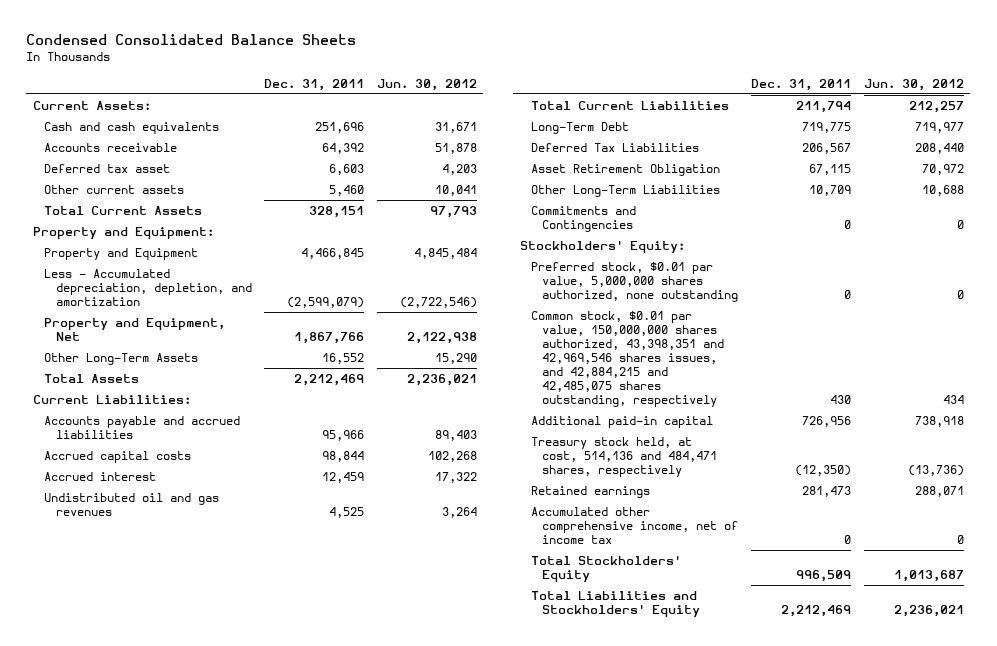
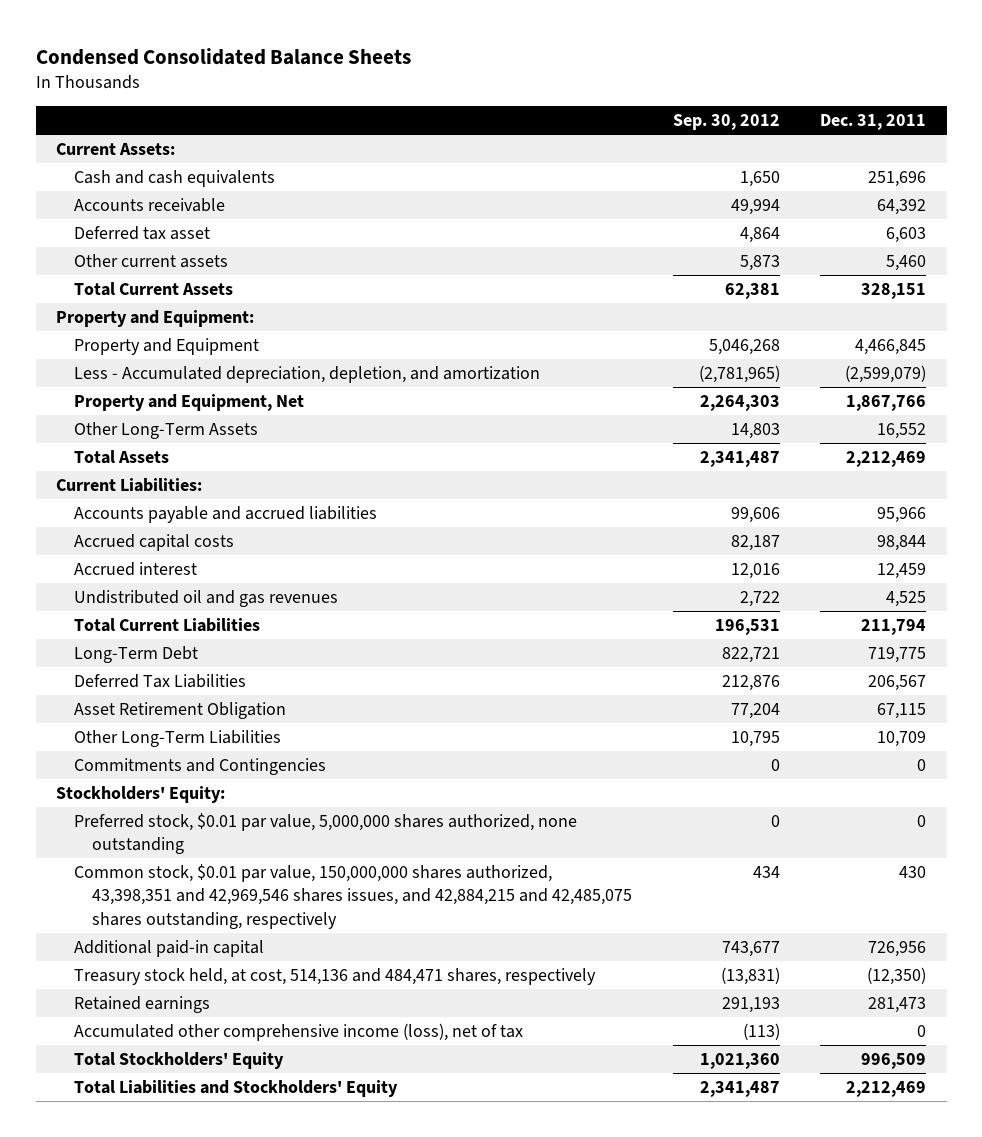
[377,78,478,91] Jun. 30, 2012 -> none
none -> [672,114,780,131] Sep. 30, 2012
[531,507,739,545] Accumulated other comprehensive income, net of income tax -> [74,1022,524,1041] Accumulated other comprehensive income (loss), net of tax

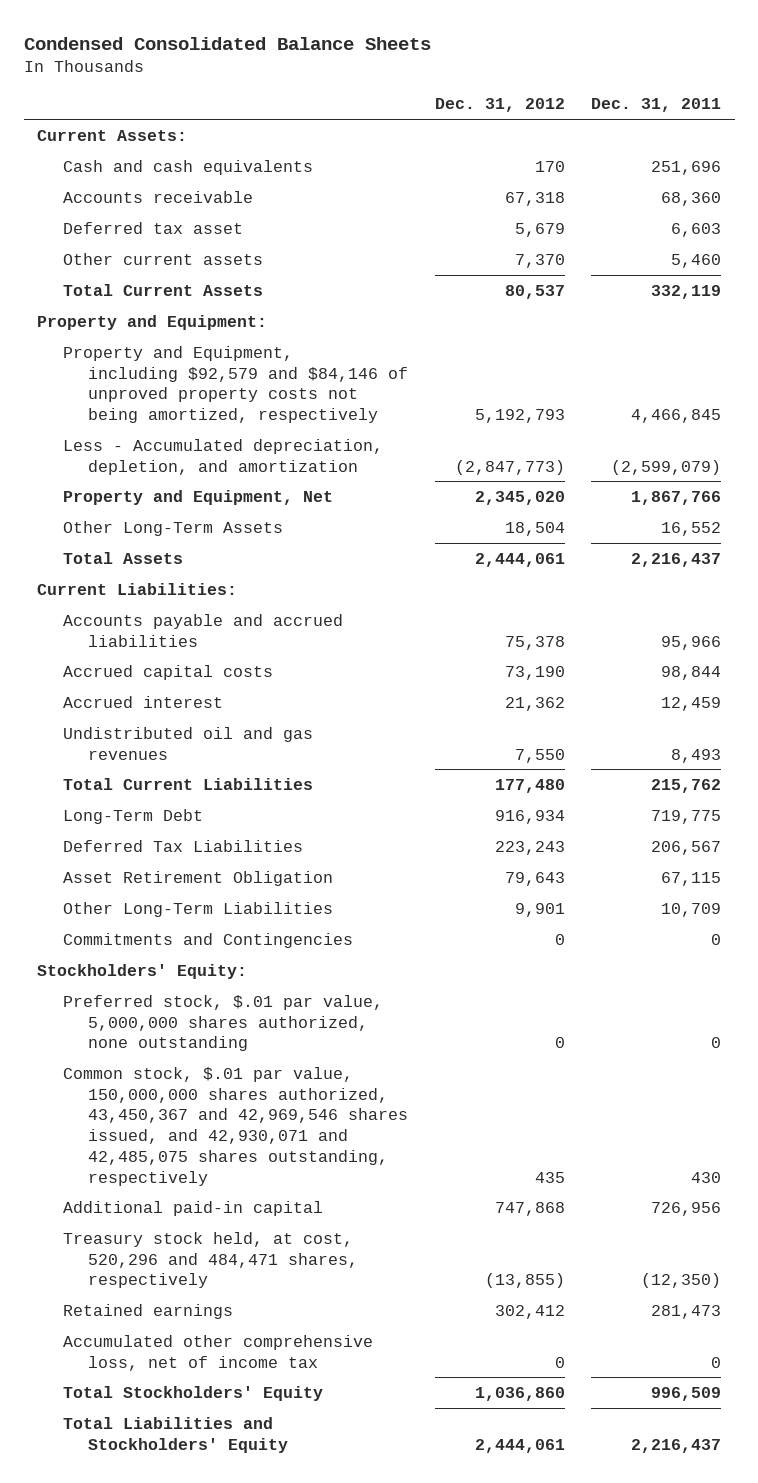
[672,114,780,131] Sep. 30, 2012 -> none
none -> [434,98,565,113] Dec. 31, 2012
[877,198,927,215] 64,392 -> [661,191,722,206] 68,360
[861,282,927,299] 328,151 -> [651,284,722,299] 332,119
[74,337,260,355] Property and Equipment -> [62,345,409,424] Property and Equipment, including $92,579 and $84,146 of unproved property costs not being amortized, respectively
[846,450,927,467] 2,212,469 -> [631,552,722,567] 2,216,437
[886,590,927,607] 4,525 -> [671,748,722,763] 8,493
[861,618,927,635] 211,794 -> [651,778,722,793] 215,762
[74,812,578,855] Preferred stock, $0.01 par value, 5,000,000 shares authorized, none outstanding -> [62,994,383,1052] Preferred stock, $.01 par value, 5,000,000 shares authorized, none outstanding
[74,863,633,929] Common stock, $0.01 par value, 150,000,000 shares authorized, 43,398,351 and 42,969,546 shares issues, and 42,884,215 and 42,485,075 shares outstanding, respectively -> [62,1066,409,1186] Common stock, $.01 par value, 150,000,000 shares authorized, 43,450,367 and 42,969,546 shares issued, and 42,930,071 and 42,485,075 shares outstanding, respectively
[74,967,597,985] Treasury stock held, at cost, 514,136 and 484,471 shares, respectively -> [62,1231,359,1289] Treasury stock held, at cost, 520,296 and 484,471 shares, respectively
[74,1022,524,1041] Accumulated other comprehensive income (loss), net of tax -> [62,1334,373,1371] Accumulated other comprehensive loss, net of income tax
[846,1080,927,1097] 2,212,469 -> [631,1438,722,1453] 2,216,437

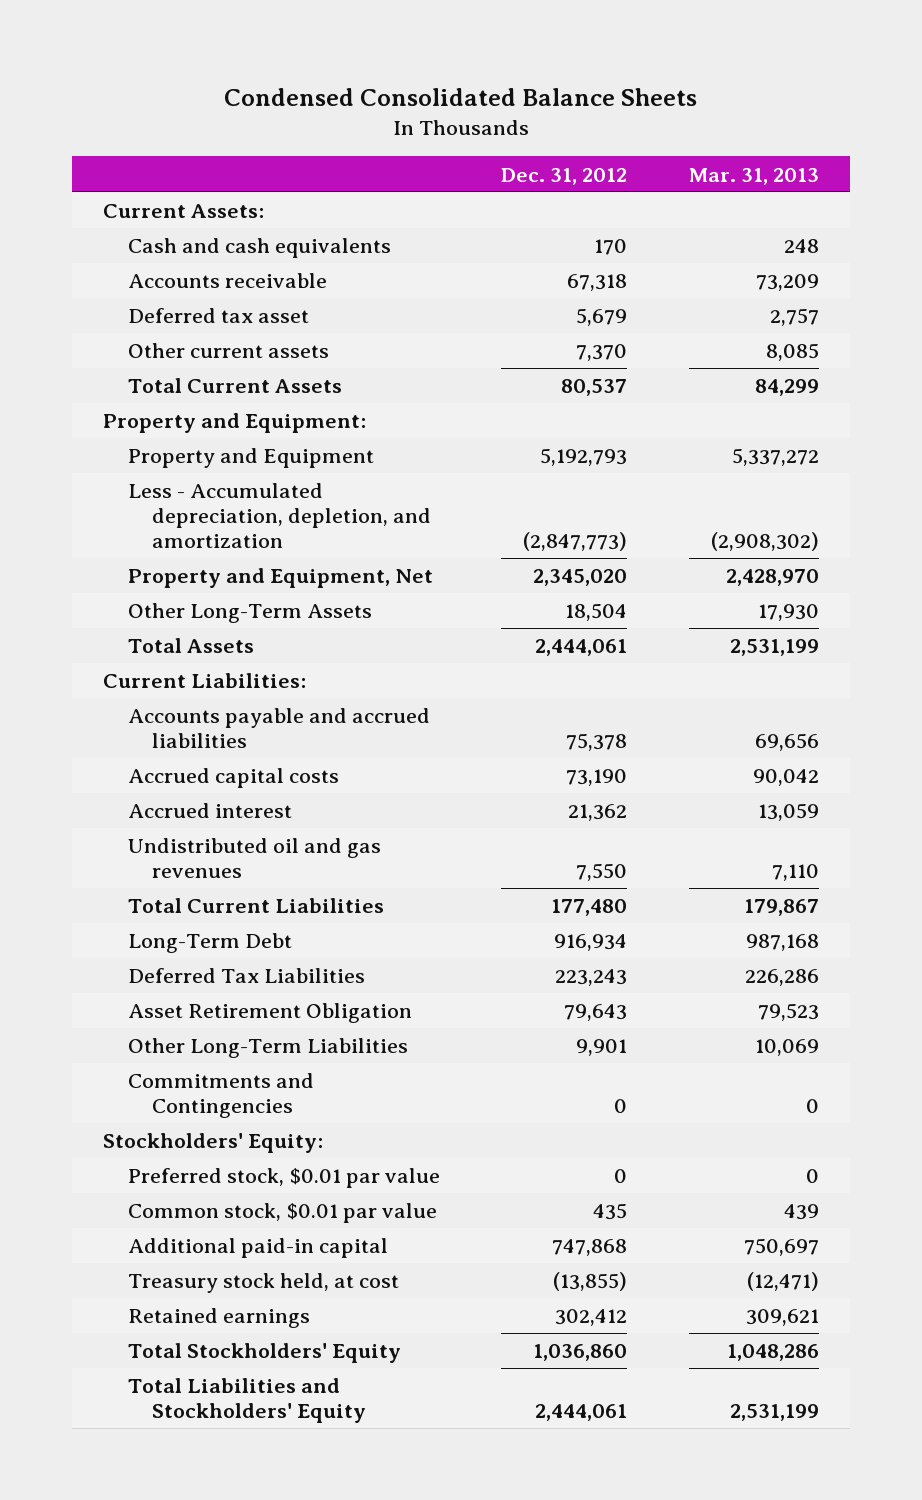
[591,98,722,113] Dec. 31, 2011 -> none
none -> [689,167,820,185] Mar. 31, 2013
[62,345,409,424] Property and Equipment, including $92,579 and $84,146 of unproved property costs not being amortized, respectively -> [127,448,374,469] Property and Equipment
[62,994,383,1052] Preferred stock, $.01 par value, 5,000,000 shares authorized, none outstanding -> [127,1168,440,1189] Preferred stock, $0.01 par value
[62,1066,409,1186] Common stock, $.01 par value, 150,000,000 shares authorized, 43,450,367 and 42,969,546 shares issued, and 42,930,071 and 42,485,075 shares outstanding, respectively -> [127,1203,437,1224] Common stock, $0.01 par value
[62,1231,359,1289] Treasury stock held, at cost, 520,296 and 484,471 shares, respectively -> [127,1273,399,1294] Treasury stock held, at cost
[62,1334,373,1371] Accumulated other comprehensive loss, net of income tax -> none

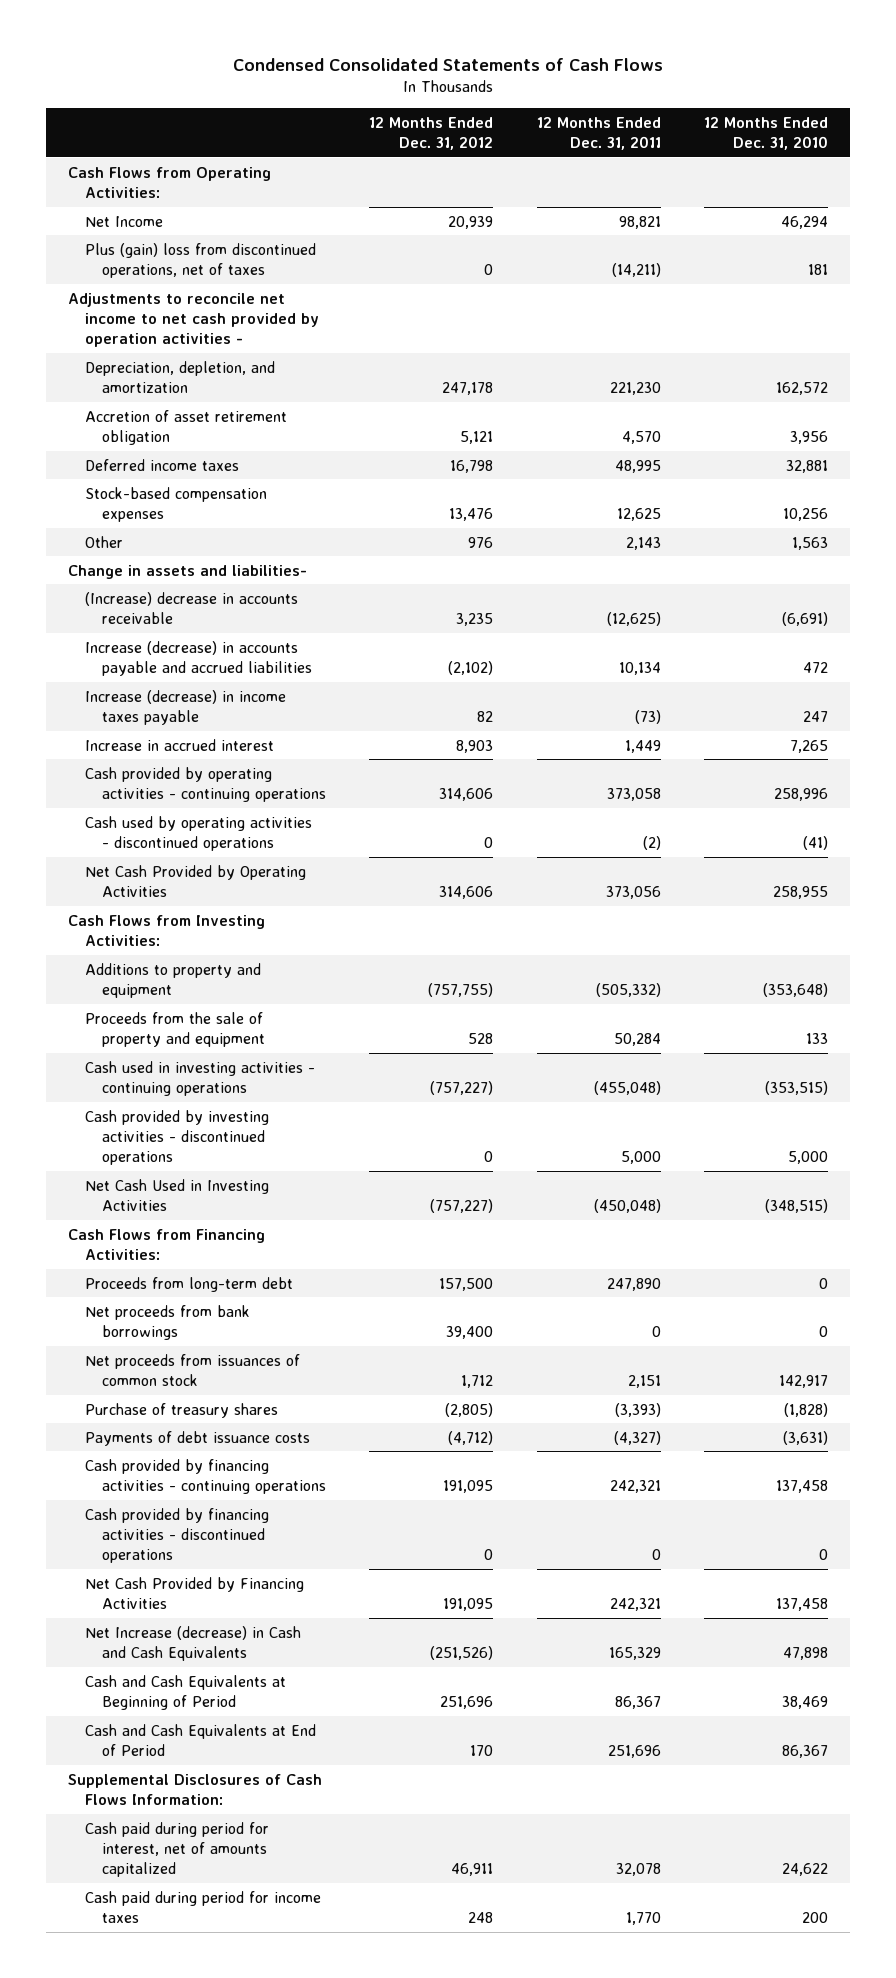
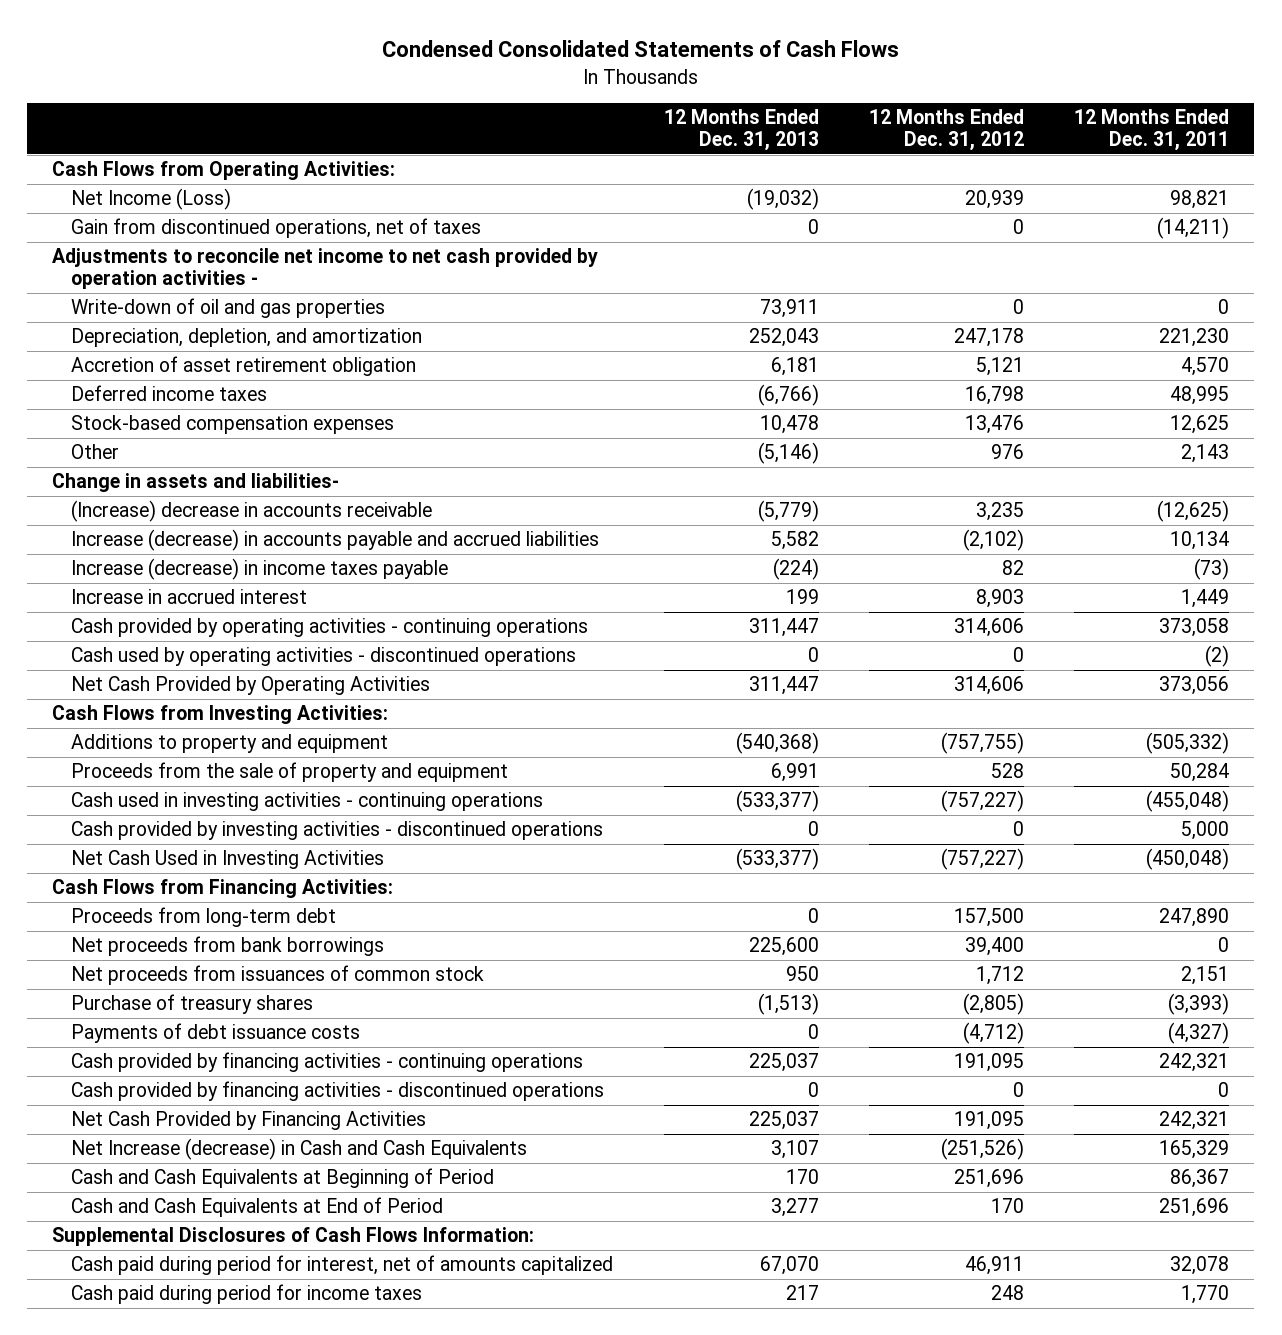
[704,116,829,151] 12 Months Ended Dec. 31, 2010 -> none
none -> [663,109,819,152] 12 Months Ended Dec. 31, 2013
[84,215,163,227] Net Income -> [71,188,232,211] Net Income (Loss)
[84,242,316,278] Plus (gain) loss from discontinued operations, net of taxes -> [71,218,482,239] Gain from discontinued operations, net of taxes
none -> [71,298,386,319] Write-down of oil and gas properties

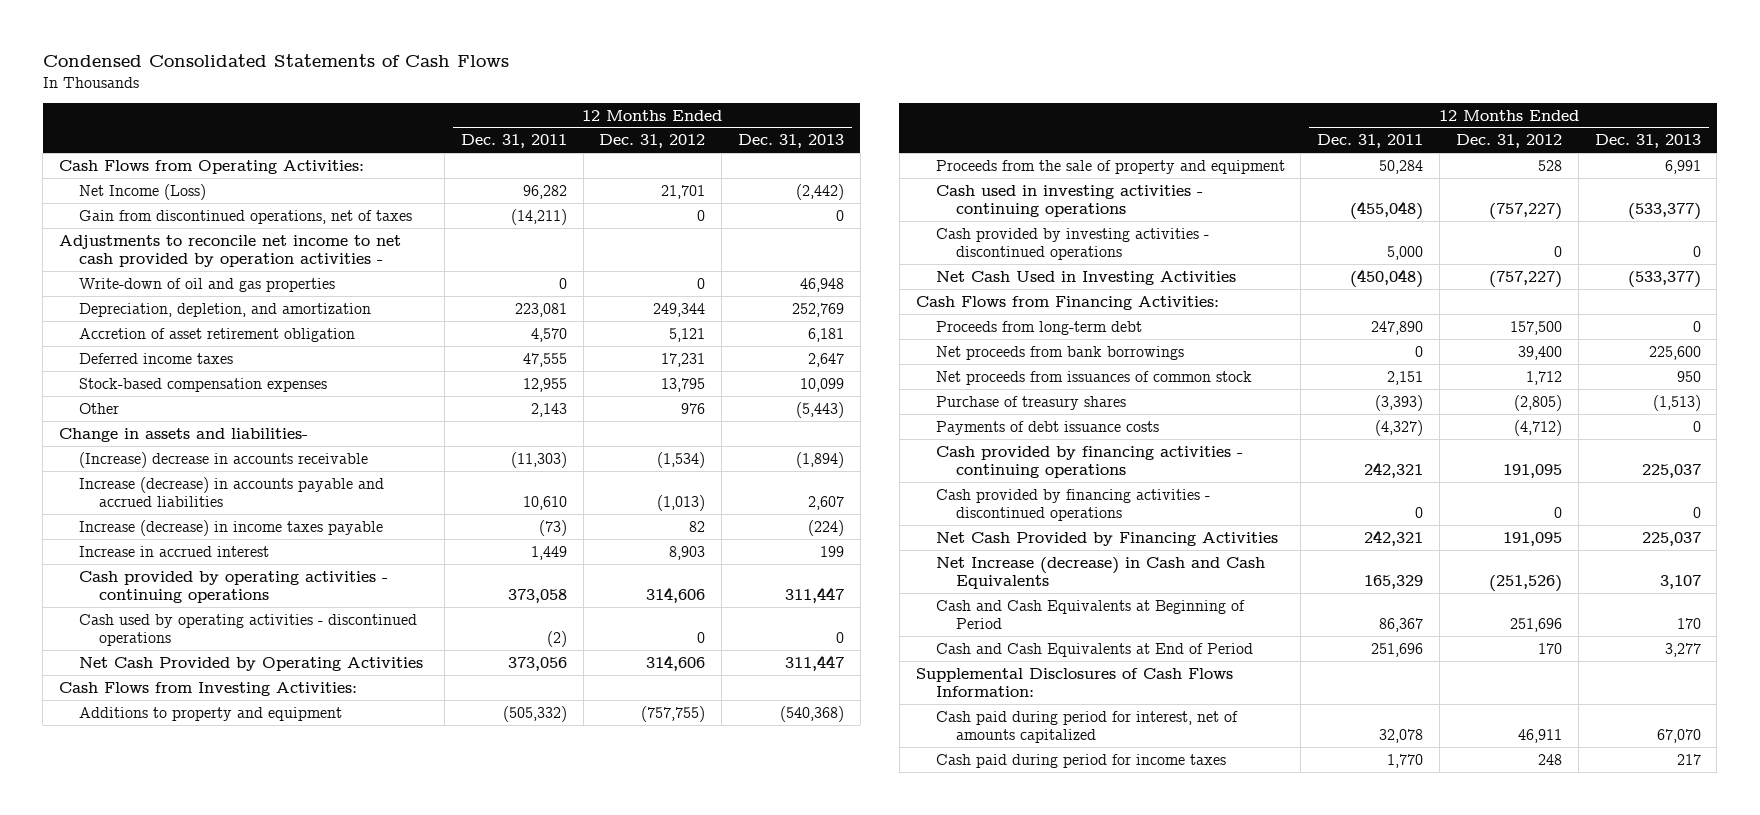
[746,188,819,211] (19,032) -> [796,183,845,200] (2,442)
[964,190,1024,210] 20,939 -> [661,184,706,199] 21,701
[1170,190,1230,210] 98,821 -> [522,184,567,199] 96,282
[759,299,819,319] 73,911 -> [800,277,845,292] 46,948
[748,328,819,348] 252,043 -> [792,302,845,317] 252,769
[953,328,1024,348] 247,178 -> [653,302,706,317] 249,344
[1159,328,1230,348] 221,230 -> [514,302,567,317] 223,081
[757,384,819,407] (6,766) -> [808,352,845,367] 2,647
[964,386,1024,406] 16,798 -> [661,352,706,367] 17,231
[1170,386,1230,406] 48,995 -> [522,352,567,367] 47,555
[759,415,819,435] 10,478 -> [800,377,845,392] 10,099
[964,415,1024,435] 13,476 -> [661,377,706,392] 13,795
[1170,415,1230,435] 12,625 -> [522,377,567,392] 12,955
[757,442,819,465] (5,146) -> [796,401,845,418] (5,443)
[757,500,819,523] (5,779) -> [796,451,845,468] (1,894)
[975,502,1024,522] 3,235 -> [657,451,706,468] (1,534)
[1157,500,1230,523] (12,625) -> [510,451,567,468] (11,303)
[770,531,819,551] 5,582 -> [808,496,845,511] 2,607
[962,529,1024,552] (2,102) -> [657,495,706,512] (1,013)
[1170,531,1230,551] 10,134 -> [522,496,567,511] 10,610

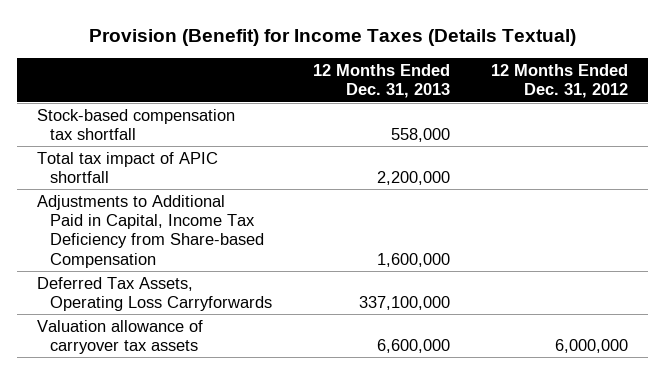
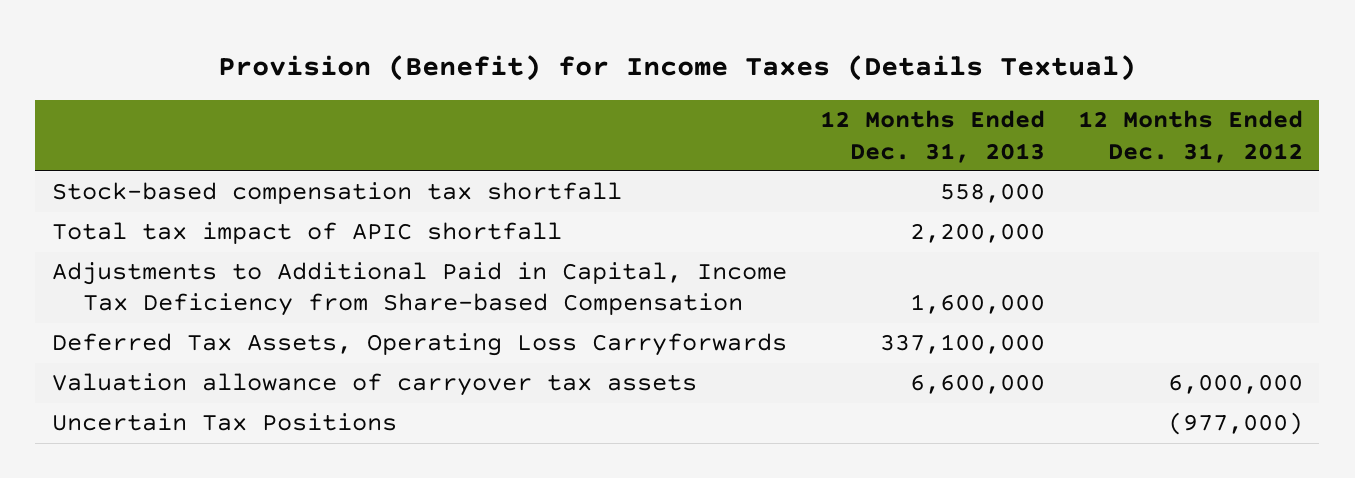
none -> [51,413,397,432] Uncertain Tax Positions

